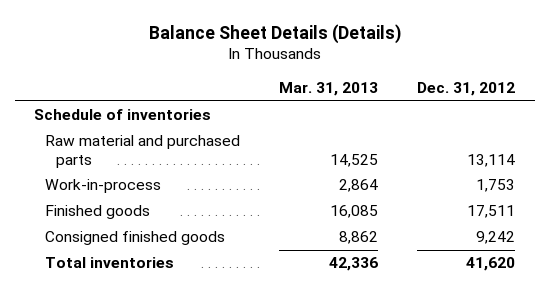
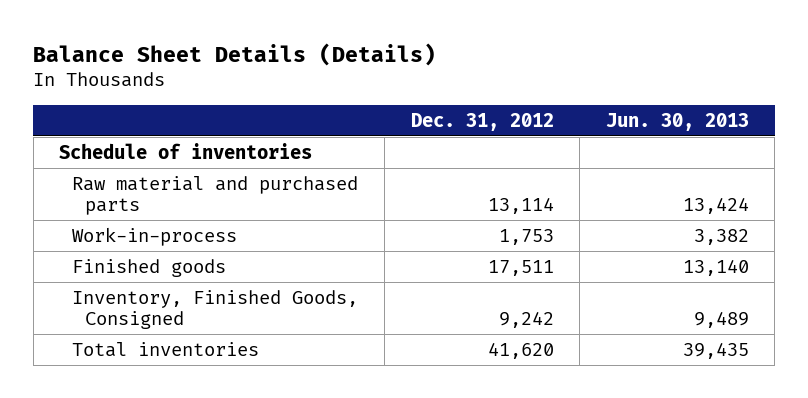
[279,82,379,97] Mar. 31, 2013 -> none
none -> [605,112,749,131] Jun. 30, 2013
[45,231,226,246] Consigned finished goods -> [72,289,359,329] Inventory, Finished Goods, Consigned

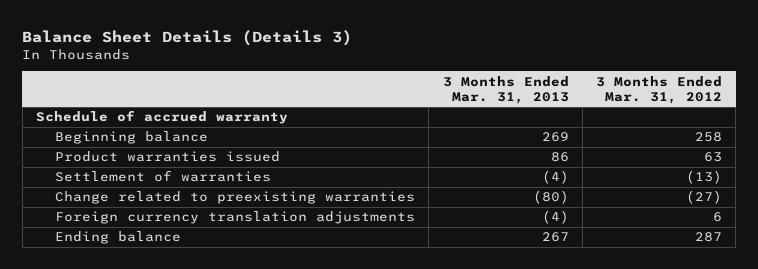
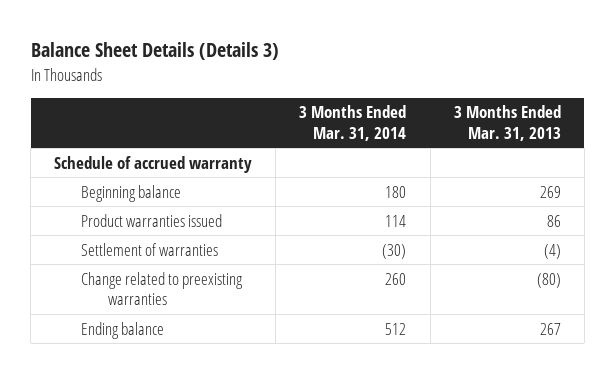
[596,75,723,104] 3 Months Ended Mar. 31, 2012 -> none
none -> [299,105,407,141] 3 Months Ended Mar. 31, 2014
[55,211,416,225] Foreign currency translation adjustments -> none

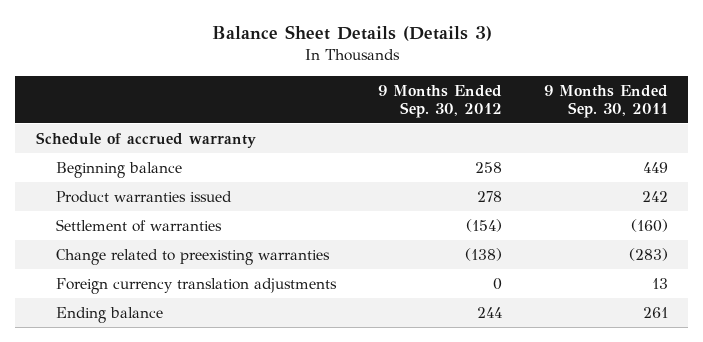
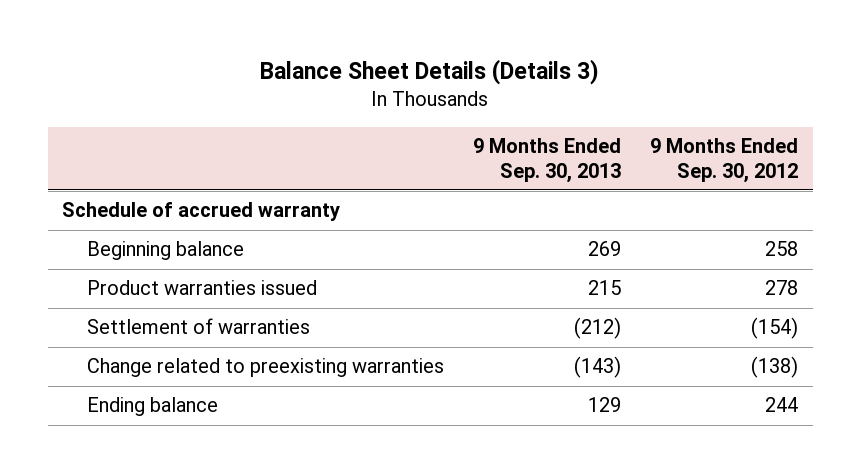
[543,84,668,118] 9 Months Ended Sep. 30, 2011 -> none
none -> [473,138,622,183] 9 Months Ended Sep. 30, 2013
[55,277,337,294] Foreign currency translation adjustments -> none

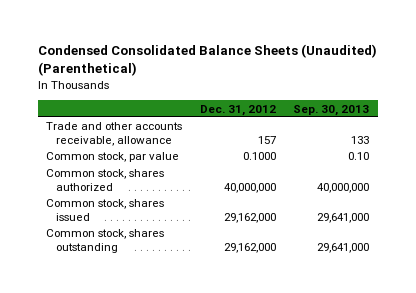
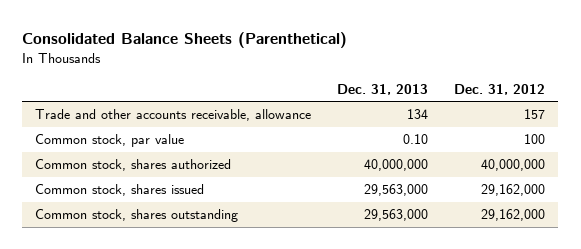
[37,44,377,77] Condensed Consolidated Balance Sheets (Unaudited) (Parenthetical) -> [22,31,348,48] Consolidated Balance Sheets (Parenthetical)
[293,104,370,116] Sep. 30, 2013 -> none
none -> [337,83,429,95] Dec. 31, 2013
[242,152,276,161] 0.1000 -> [524,134,546,145] 100

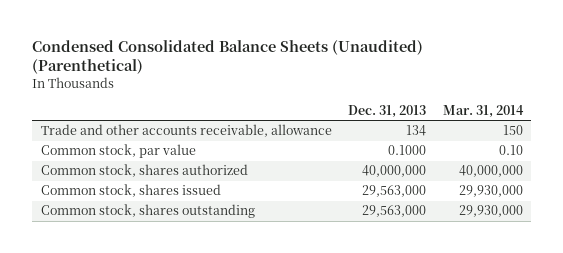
[22,31,348,48] Consolidated Balance Sheets (Parenthetical) -> [32,39,424,75] Condensed Consolidated Balance Sheets (Unaudited) (Parenthetical)
[454,83,546,95] Dec. 31, 2012 -> none
none -> [442,105,524,119] Mar. 31, 2014
[403,134,429,145] 0.10 -> [388,145,427,156] 0.1000

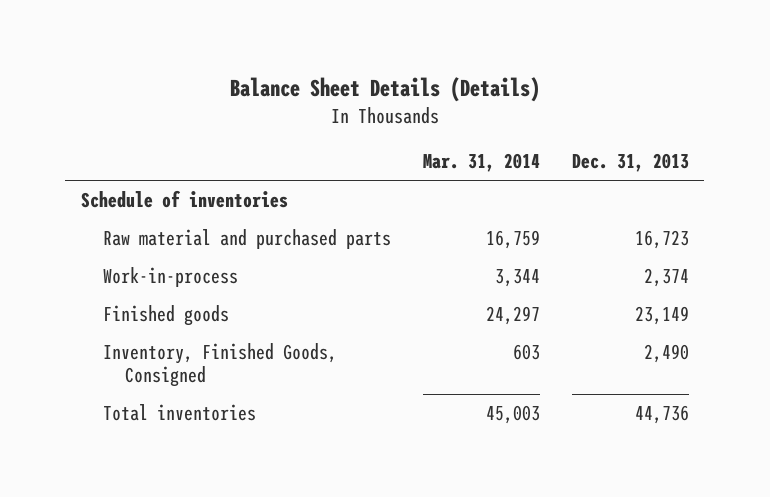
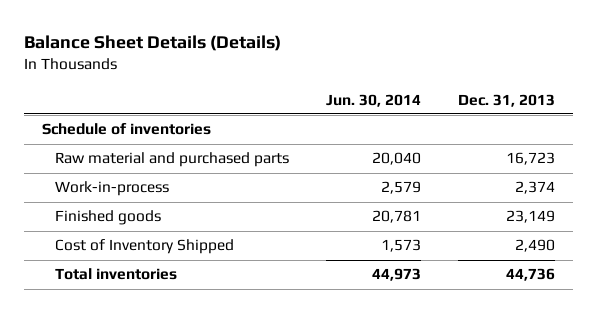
[422,153,540,173] Mar. 31, 2014 -> none
none -> [325,93,421,107] Jun. 30, 2014
[103,342,338,388] Inventory, Finished Goods, Consigned -> [54,239,234,255] Cost of Inventory Shipped

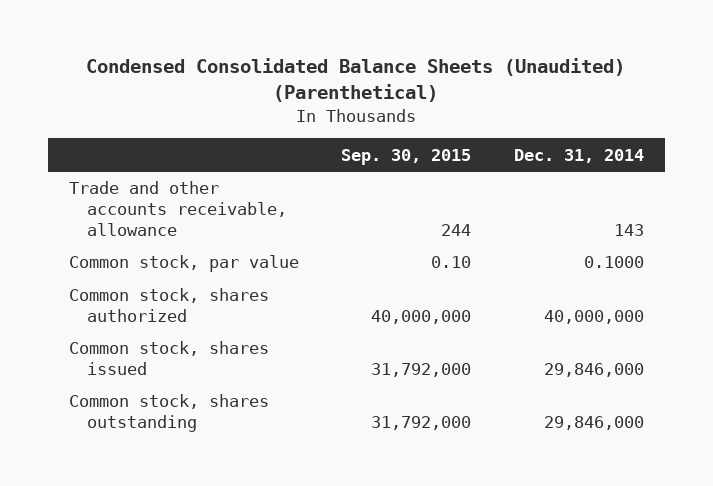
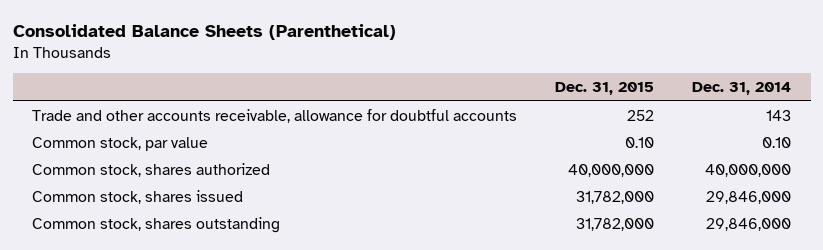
[86,58,626,103] Condensed Consolidated Balance Sheets (Unaudited) (Parenthetical) -> [12,23,396,40] Consolidated Balance Sheets (Parenthetical)
[341,148,472,165] Sep. 30, 2015 -> none
none -> [555,82,655,96] Dec. 31, 2015
[68,181,288,236] Trade and other accounts receivable, allowance -> [31,109,517,124] Trade and other accounts receivable, allowance for doubtful accounts
[583,256,644,269] 0.1000 -> [762,137,792,149] 0.10

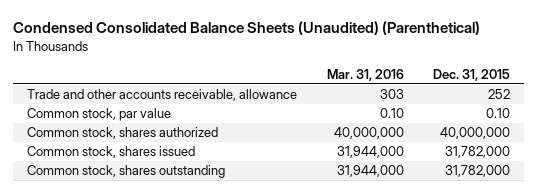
[12,23,396,40] Consolidated Balance Sheets (Parenthetical) -> [12,21,480,36] Condensed Consolidated Balance Sheets (Unaudited) (Parenthetical)
[692,82,792,96] Dec. 31, 2014 -> none
none -> [326,68,404,81] Mar. 31, 2016
[31,109,517,124] Trade and other accounts receivable, allowance for doubtful accounts -> [27,89,298,102] Trade and other accounts receivable, allowance

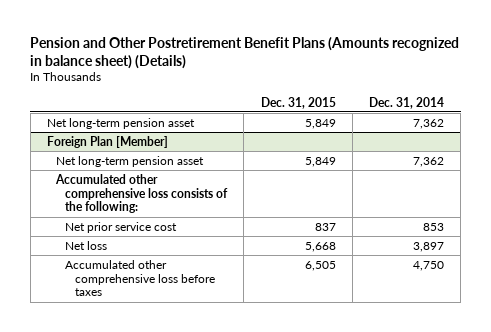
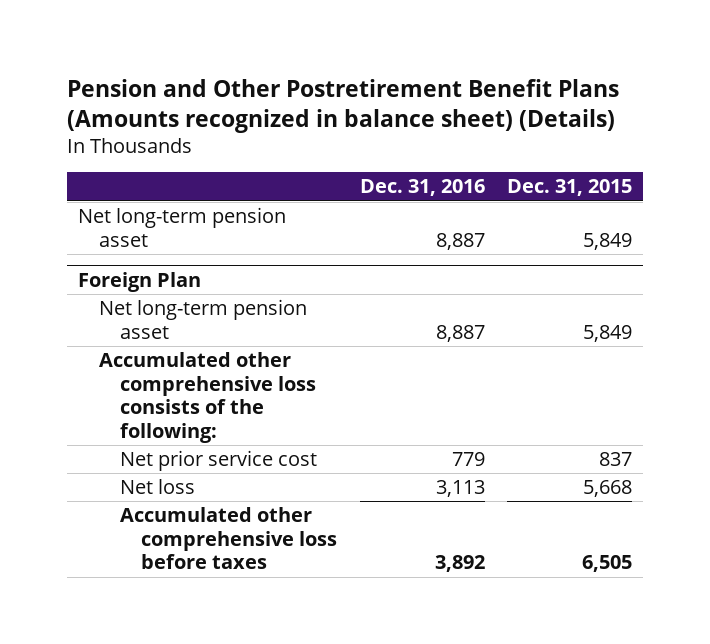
[368,96,444,109] Dec. 31, 2014 -> none
none -> [359,179,485,197] Dec. 31, 2016
[46,135,168,148] Foreign Plan [Member] -> [77,271,201,292] Foreign Plan

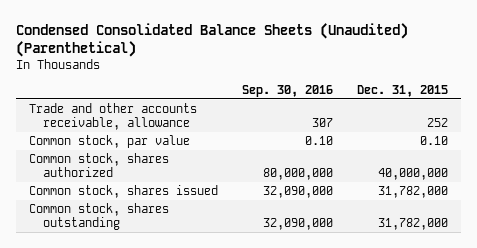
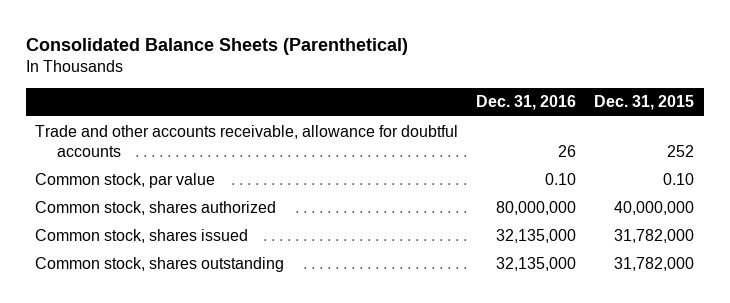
[16,22,409,57] Condensed Consolidated Balance Sheets (Unaudited) (Parenthetical) -> [26,37,409,55] Consolidated Balance Sheets (Parenthetical)
[242,84,334,97] Sep. 30, 2016 -> none
none -> [476,95,577,111] Dec. 31, 2016
[28,103,197,131] Trade and other accounts receivable, allowance -> [35,124,459,157] Trade and other accounts receivable, allowance for doubtful accounts

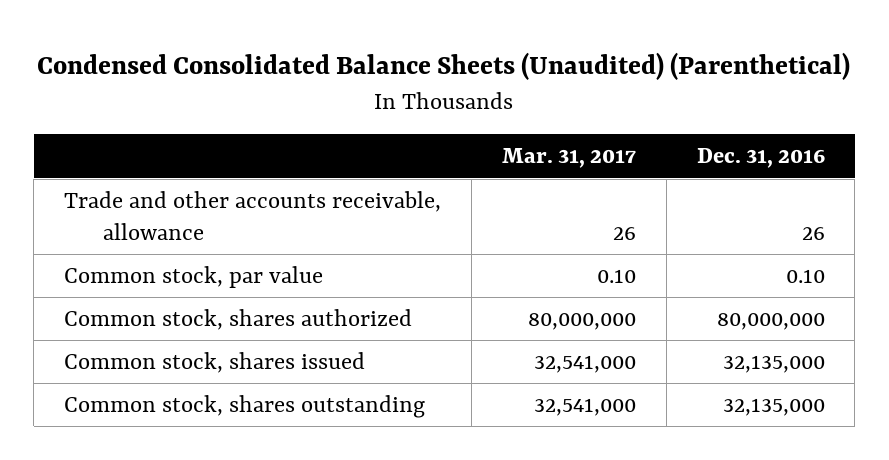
[26,37,409,55] Consolidated Balance Sheets (Parenthetical) -> [37,51,851,80] Condensed Consolidated Balance Sheets (Unaudited) (Parenthetical)
[594,95,695,111] Dec. 31, 2015 -> none
none -> [501,148,636,169] Mar. 31, 2017
[35,124,459,157] Trade and other accounts receivable, allowance for doubtful accounts -> [64,191,442,240] Trade and other accounts receivable, allowance

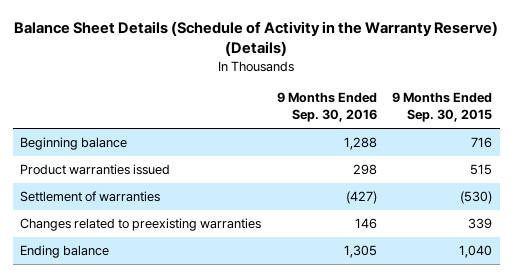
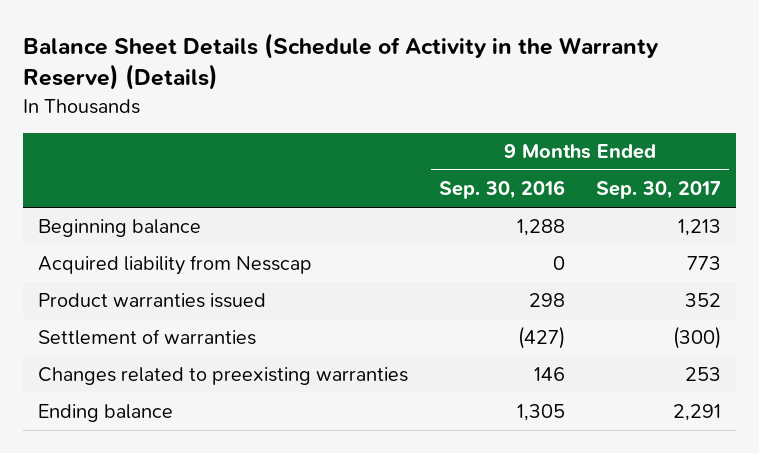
[391,92,492,123] 9 Months Ended Sep. 30, 2015 -> none
none -> [595,181,721,200] Sep. 30, 2017
none -> [38,255,313,276] Acquired liability from Nesscap

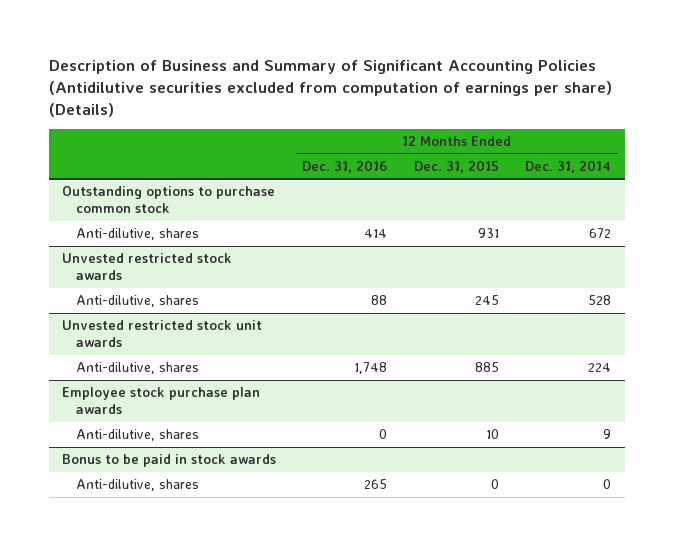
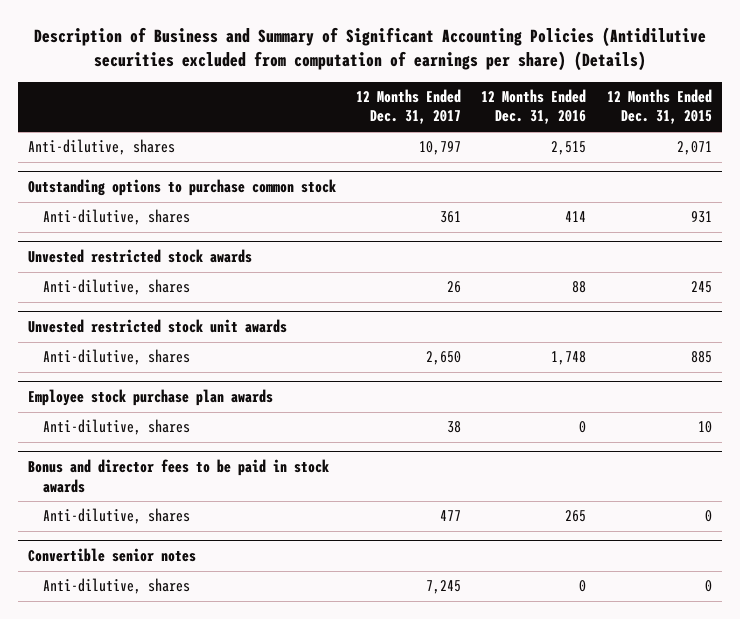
[525,159,612,173] Dec. 31, 2014 -> none
none -> [356,89,462,125] 12 Months Ended Dec. 31, 2017
none -> [28,139,176,156] Anti-dilutive, shares
[61,454,276,468] Bonus to be paid in stock awards -> [28,459,330,493] Bonus and director fees to be paid in stock awards
none -> [28,548,197,563] Convertible senior notes
none -> [42,578,190,595] Anti-dilutive, shares

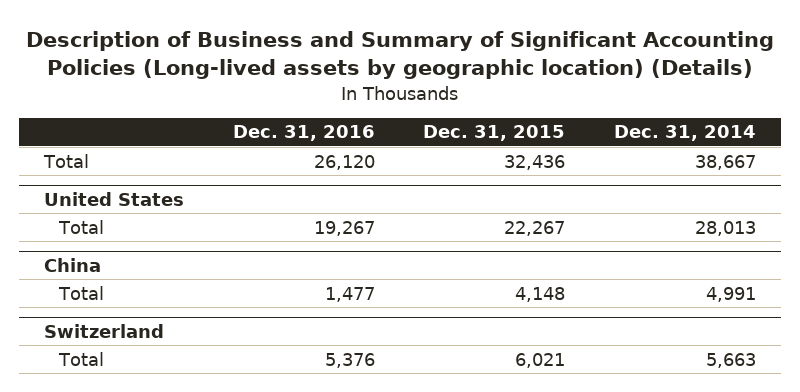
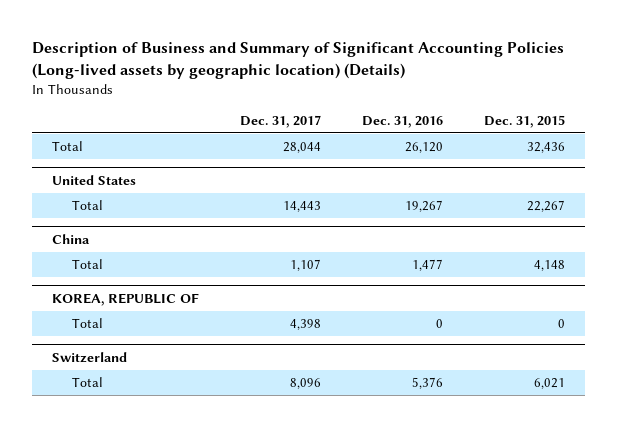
[614,125,757,142] Dec. 31, 2014 -> none
none -> [239,114,321,128] Dec. 31, 2017
none -> [52,292,200,306] KOREA, REPUBLIC OF
none -> [72,317,104,328] Total

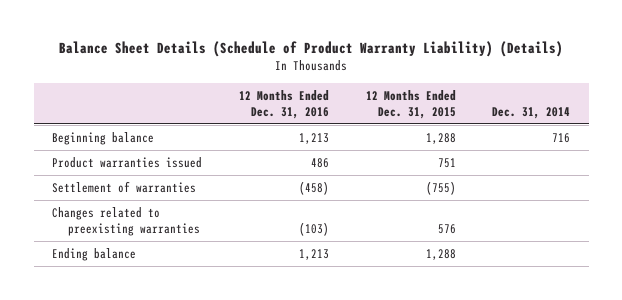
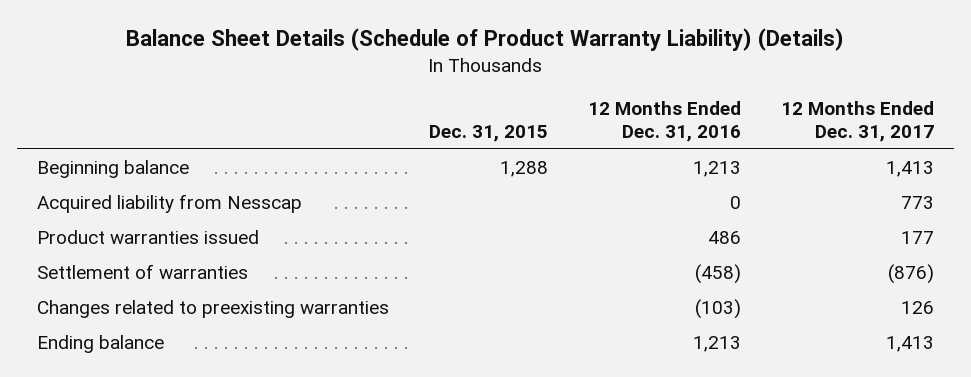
[365,89,456,119] 12 Months Ended Dec. 31, 2015 -> none
[492,106,571,119] Dec. 31, 2014 -> none
none -> [428,125,548,143] Dec. 31, 2015
none -> [780,101,934,143] 12 Months Ended Dec. 31, 2017
none -> [37,194,303,214] Acquired liability from Nesscap

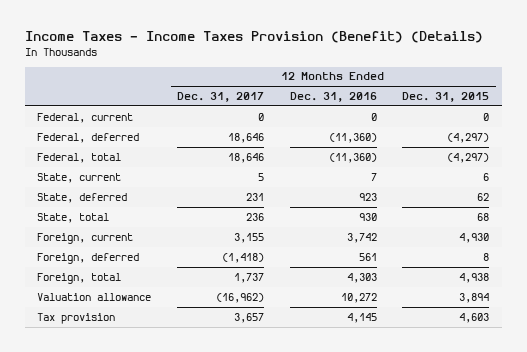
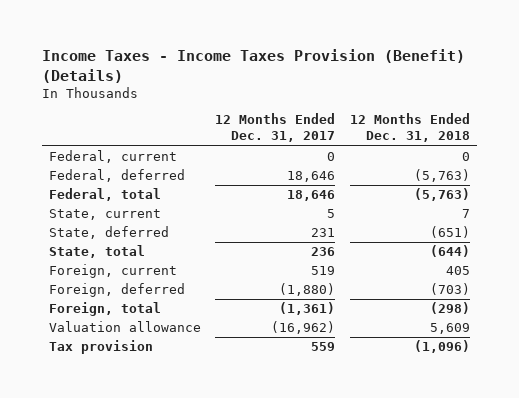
[289,92,377,103] Dec. 31, 2016 -> none
[402,92,490,103] Dec. 31, 2015 -> none
none -> [350,113,471,143] 12 Months Ended Dec. 31, 2018
[234,232,265,243] 3,155 -> [311,266,336,276] 519
[222,252,265,263] (1,418) -> [279,283,336,297] (1,880)
[234,272,265,283] 1,737 -> [279,302,336,316] (1,361)
[234,312,265,323] 3,657 -> [311,342,336,352] 559

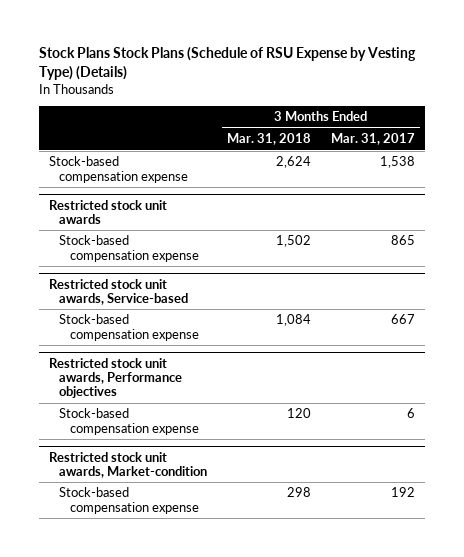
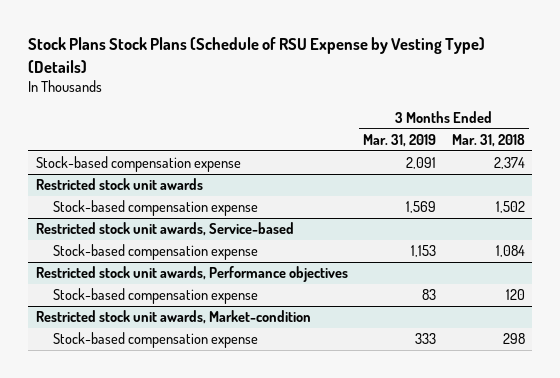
[331,133,416,146] Mar. 31, 2017 -> none
none -> [363,134,437,148] Mar. 31, 2019
[276,156,312,169] 2,624 -> [493,157,525,170] 2,374

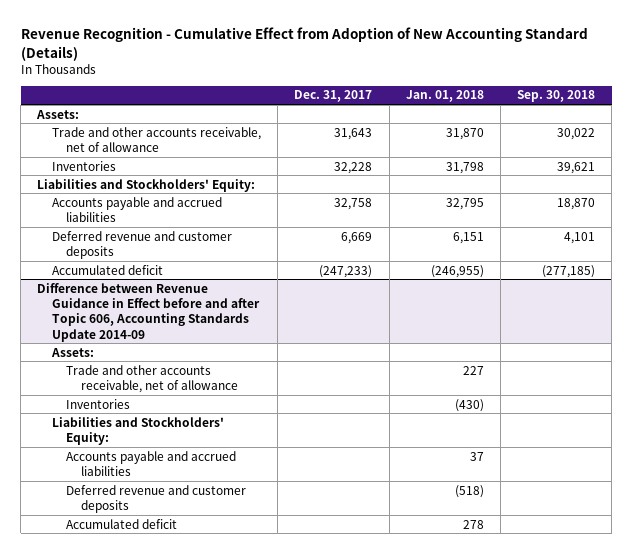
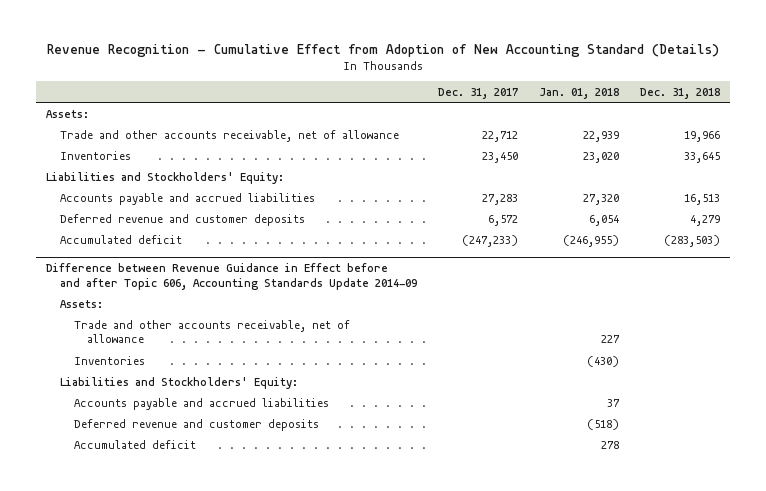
[517,90,596,103] Sep. 30, 2018 -> none
none -> [639,87,720,99] Dec. 31, 2018
[334,127,373,140] 31,643 -> [481,130,518,142] 22,712
[445,127,484,140] 31,870 -> [582,130,619,142] 22,939
[334,161,373,174] 32,228 -> [481,151,518,163] 23,450
[445,161,484,174] 31,798 -> [582,151,619,163] 23,020
[334,197,373,210] 32,758 -> [481,193,518,205] 27,283
[445,197,484,210] 32,795 -> [582,193,619,205] 27,320
[341,231,373,244] 6,669 -> [487,214,518,226] 6,572
[452,231,484,244] 6,151 -> [588,214,619,226] 6,054

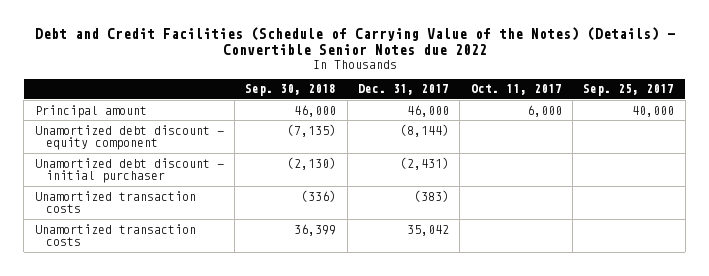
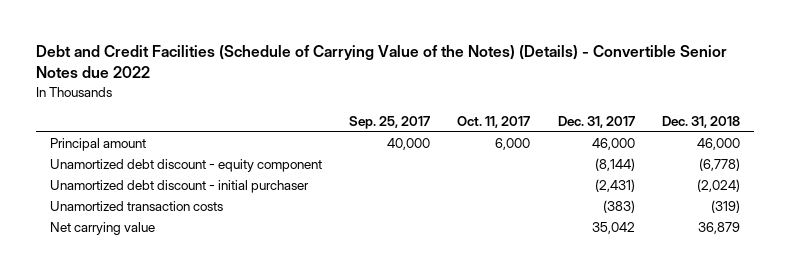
[245,84,337,97] Sep. 30, 2018 -> none
none -> [662,115,741,128] Dec. 31, 2018
[34,223,196,247] Unamortized transaction costs -> [49,221,155,235] Net carrying value

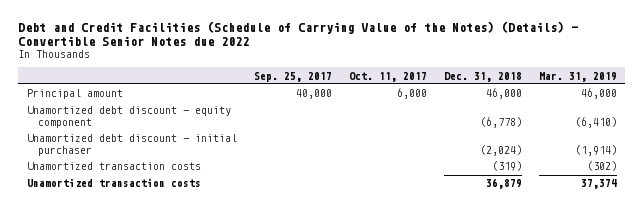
[557,115,635,128] Dec. 31, 2017 -> none
none -> [538,71,617,82] Mar. 31, 2019
[49,221,155,235] Net carrying value -> [26,178,201,188] Unamortized transaction costs

